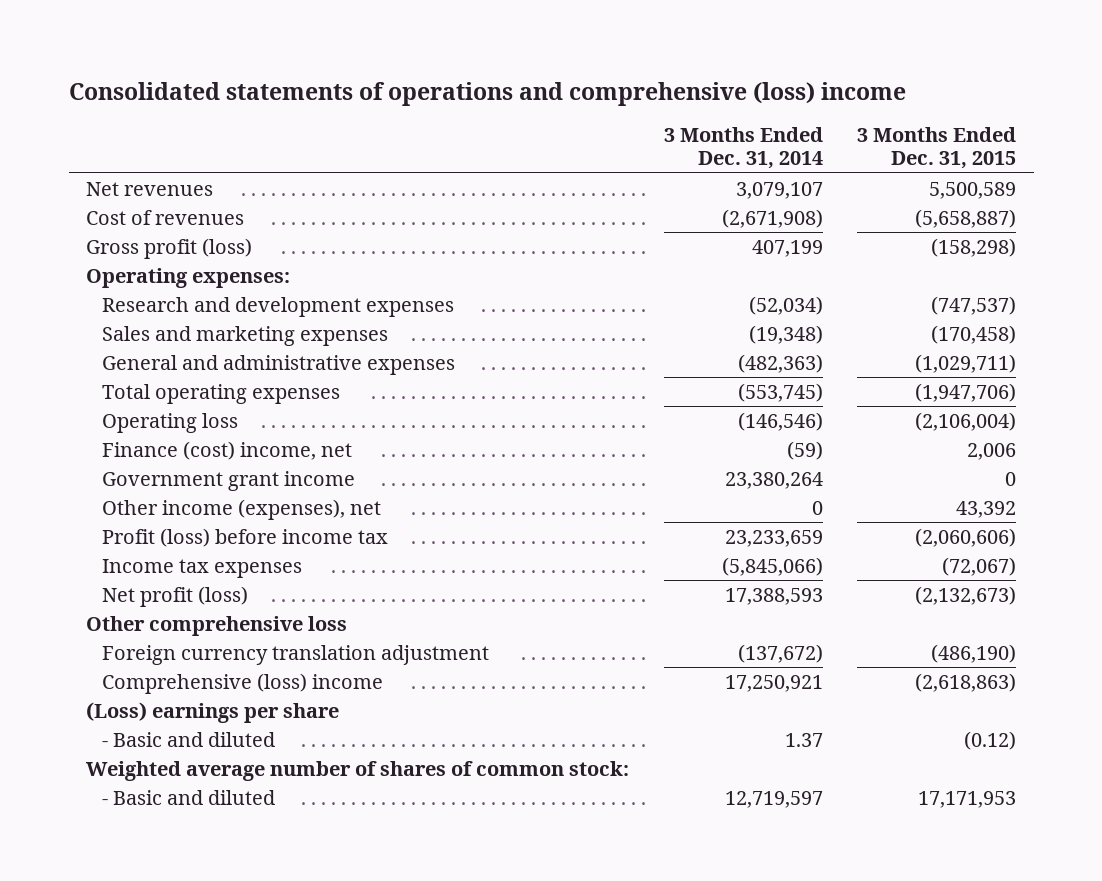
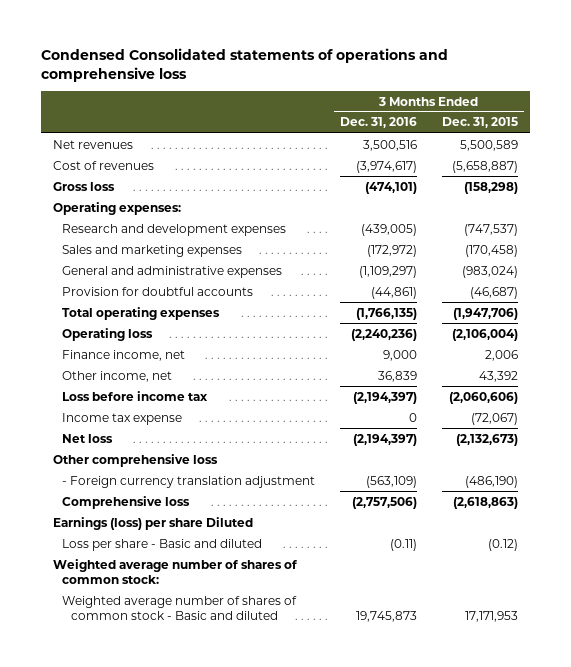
[68,82,906,107] Consolidated statements of operations and comprehensive (loss) income -> [40,47,448,82] Condensed Consolidated statements of operations and comprehensive loss
[663,126,823,170] 3 Months Ended Dec. 31, 2014 -> none
none -> [340,117,418,129] Dec. 31, 2016
[86,237,253,259] Gross profit (loss) -> [53,181,116,191] Gross loss
[915,353,1017,373] (1,029,711) -> [461,265,518,278] (983,024)
none -> [62,286,254,296] Provision for doubtful accounts
[102,470,356,491] Government grant income -> none
[102,440,353,460] Finance (cost) income, net -> [62,349,186,361] Finance income, net
[102,498,382,520] Other income (expenses), net -> [62,370,173,382] Other income, net
[102,527,389,547] Profit (loss) before income tax -> [62,390,209,401] Loss before income tax
[102,558,303,578] Income tax expenses -> [62,412,183,425] Income tax expense
[102,585,249,607] Net profit (loss) -> [62,433,114,443] Net loss
[102,644,490,665] Foreign currency translation adjustment -> [62,475,316,488] - Foreign currency translation adjustment
[102,672,384,694] Comprehensive (loss) income -> [62,495,191,509] Comprehensive loss
[86,701,340,723] (Loss) earnings per share -> [53,516,254,530] Earnings (loss) per share Diluted
[102,731,276,747] - Basic and diluted -> [62,538,263,551] Loss per share - Basic and diluted
[102,789,276,805] - Basic and diluted -> [62,595,298,620] Weighted average number of shares of common stock - Basic and diluted

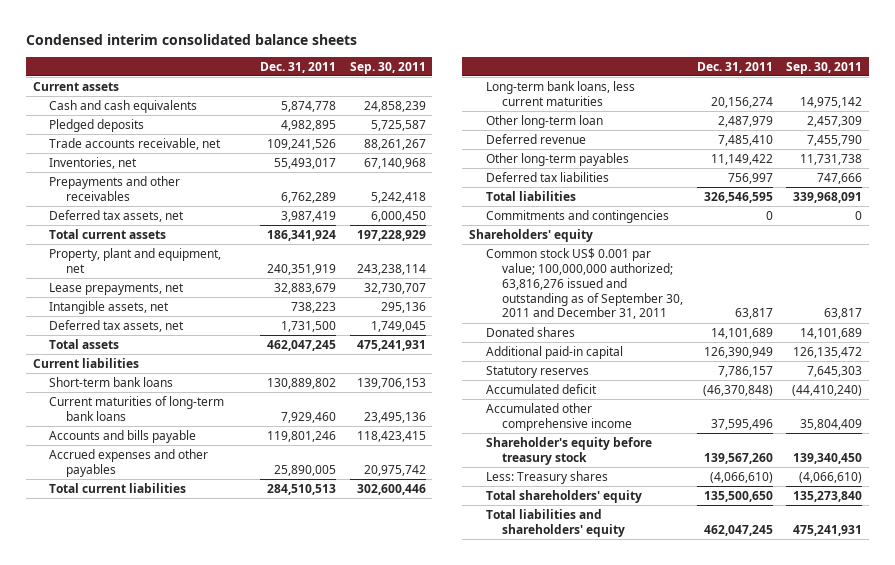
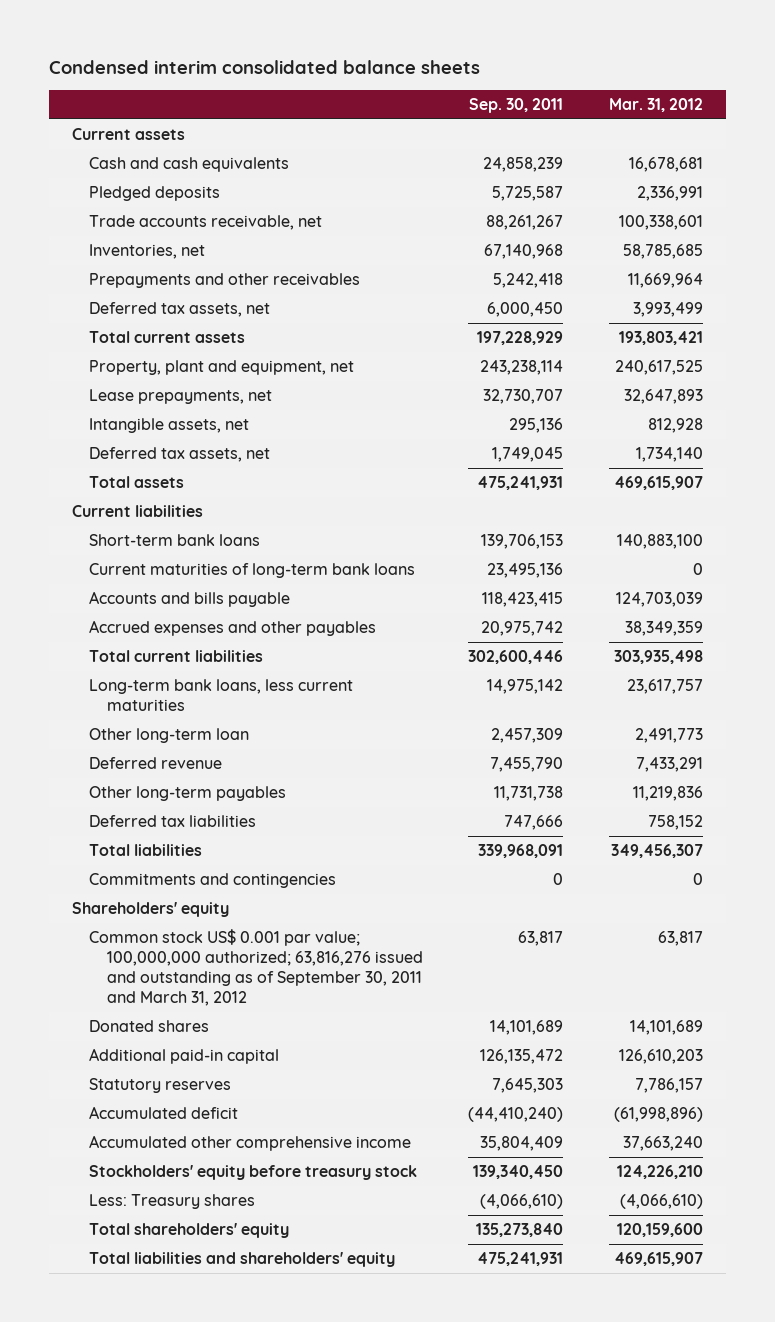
[260,61,337,73] Dec. 31, 2011 -> none
none -> [608,98,703,113] Mar. 31, 2012
[485,247,684,320] Common stock US$ 0.001 par value; 100,000,000 authorized; 63,816,276 issued and outstanding as of September 30, 2011 and December 31, 2011 -> [89,929,423,1007] Common stock US$ 0.001 par value; 100,000,000 authorized; 63,816,276 issued and outstanding as of September 30, 2011 and March 31, 2012
[485,436,652,465] Shareholder's equity before treasury stock -> [89,1165,418,1181] Stockholders' equity before treasury stock

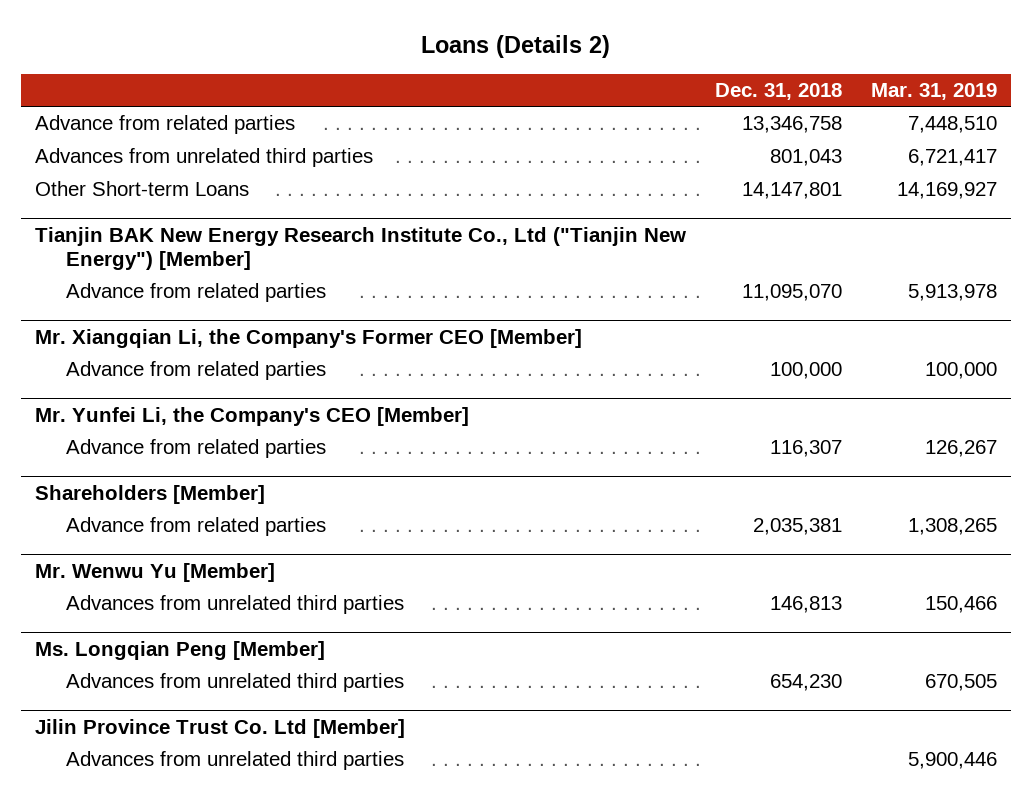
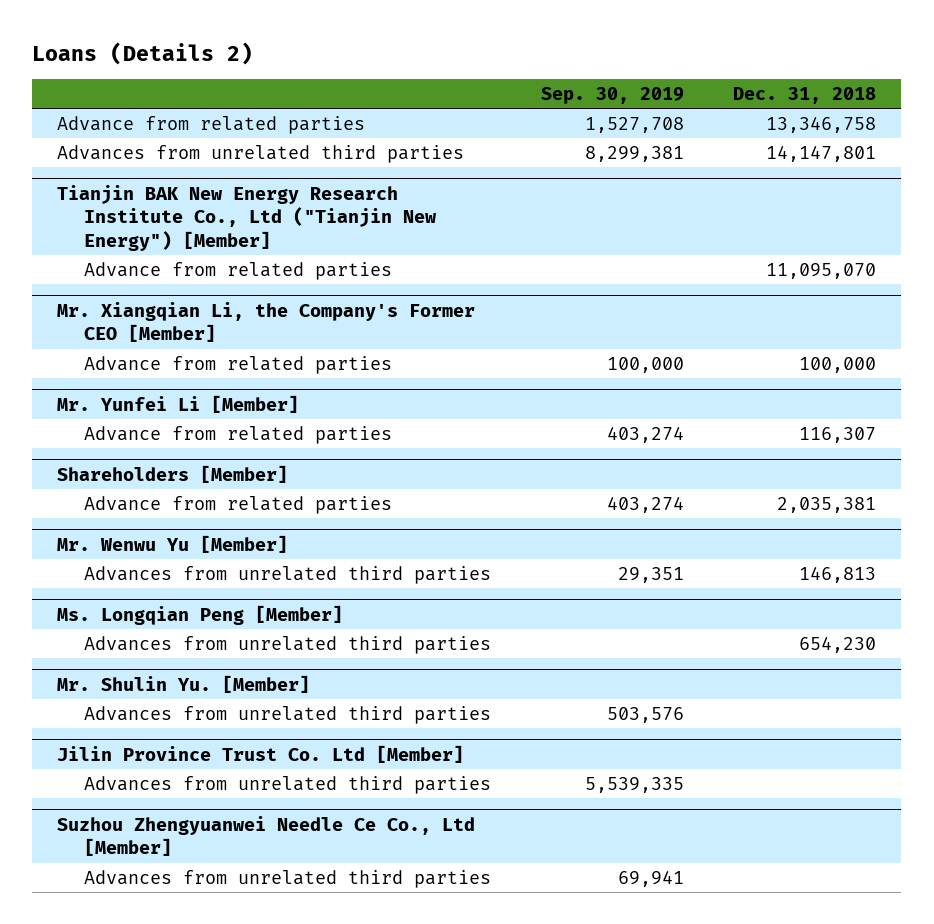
[870,83,997,101] Mar. 31, 2019 -> none
none -> [540,87,684,105] Sep. 30, 2019
[35,181,250,197] Other Short-term Loans -> none
[769,149,842,167] 801,043 -> [766,146,877,163] 14,147,801
[35,406,470,426] Mr. Yunfei Li, the Company's CEO [Member] -> [57,394,300,413] Mr. Yunfei Li [Member]
none -> [57,674,311,693] Mr. Shulin Yu. [Member]
none -> [83,706,491,725] Advances from unrelated third parties
none -> [57,815,476,857] Suzhou Zhengyuanwei Needle Ce Co., Ltd [Member]
none -> [83,870,491,889] Advances from unrelated third parties

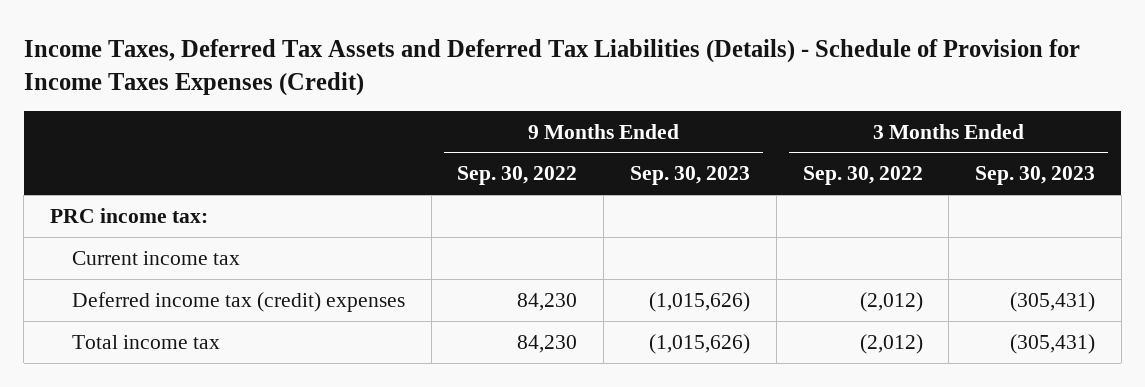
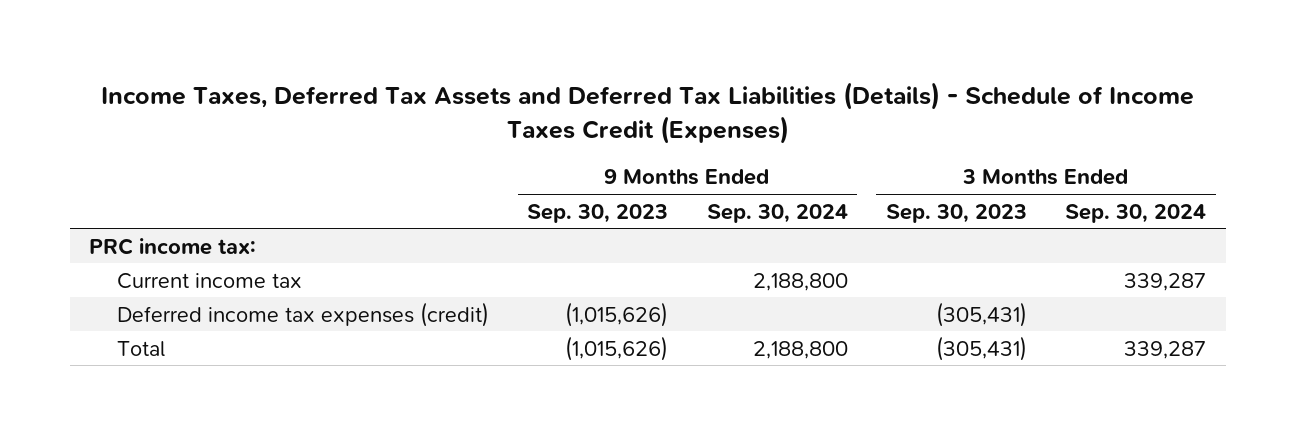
[23,38,1080,96] Income Taxes, Deferred Tax Assets and Deferred Tax Liabilities (Details) - Schedule of Provision for Income Taxes Expenses (Credit) -> [100,82,1194,145] Income Taxes, Deferred Tax Assets and Deferred Tax Liabilities (Details) - Schedule of Income Taxes Credit (Expenses)
[457,166,578,186] Sep. 30, 2022 -> none
[802,166,923,186] Sep. 30, 2022 -> none
none -> [706,203,848,223] Sep. 30, 2024
none -> [1065,203,1207,223] Sep. 30, 2024
[71,291,405,312] Deferred income tax (credit) expenses -> [116,301,489,327] Deferred income tax expenses (credit)
[71,334,220,349] Total income tax -> [116,340,165,357] Total

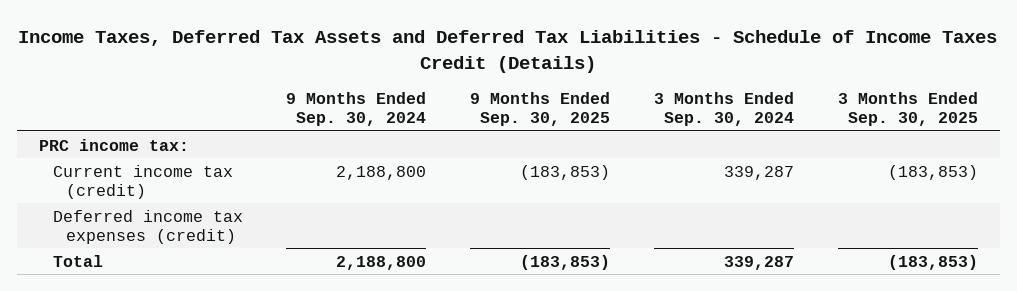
[100,82,1194,145] Income Taxes, Deferred Tax Assets and Deferred Tax Liabilities (Details) - Schedule of Income Taxes Credit (Expenses) -> [18,29,998,73] Income Taxes, Deferred Tax Assets and Deferred Tax Liabilities - Schedule of Income Taxes Credit (Details)
[527,203,669,223] Sep. 30, 2023 -> none
[886,203,1028,223] Sep. 30, 2023 -> none
none -> [470,92,611,127] 9 Months Ended Sep. 30, 2025
none -> [837,92,978,127] 3 Months Ended Sep. 30, 2025
[116,272,302,289] Current income tax -> [52,164,233,199] Current income tax (credit)

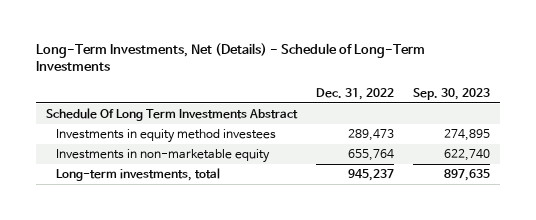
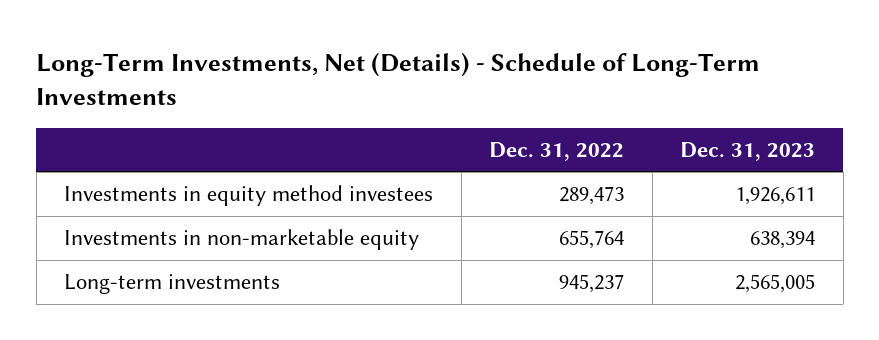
[413,87,491,100] Sep. 30, 2023 -> none
none -> [680,141,816,161] Dec. 31, 2023
[45,108,298,122] Schedule Of Long Term Investments Abstract -> none
[55,168,220,182] Long-term investments, total -> [64,274,281,295] Long-term investments

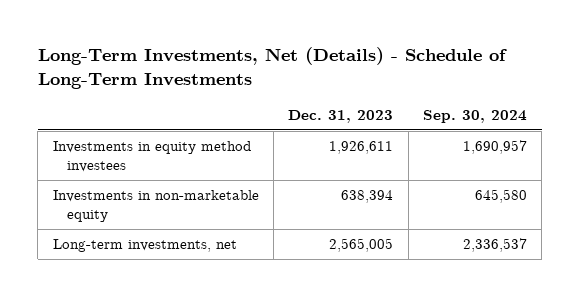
[489,141,625,161] Dec. 31, 2022 -> none
none -> [422,110,527,124] Sep. 30, 2024
[64,274,281,295] Long-term investments -> [52,239,237,253] Long-term investments, net

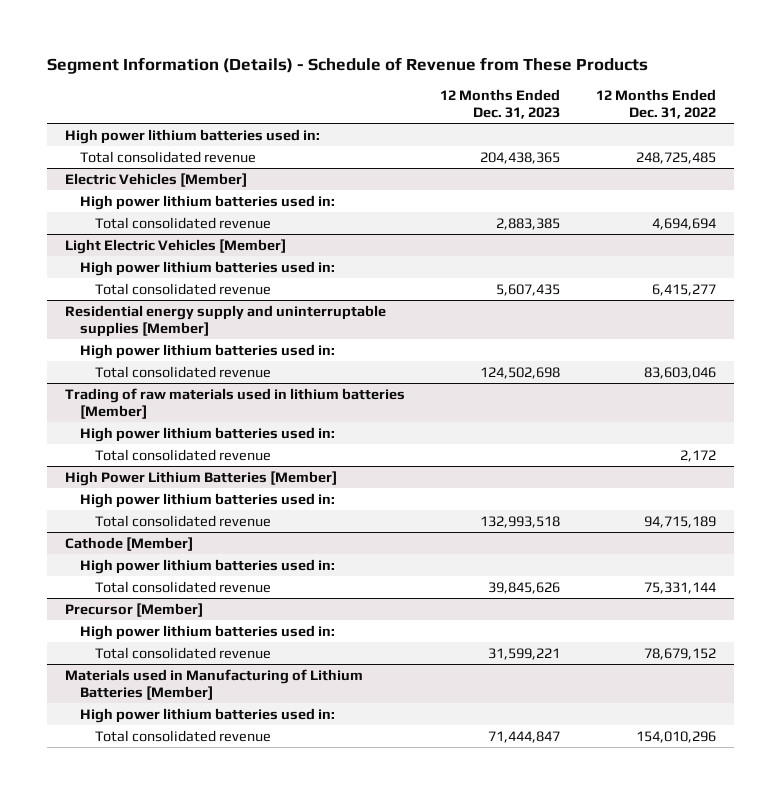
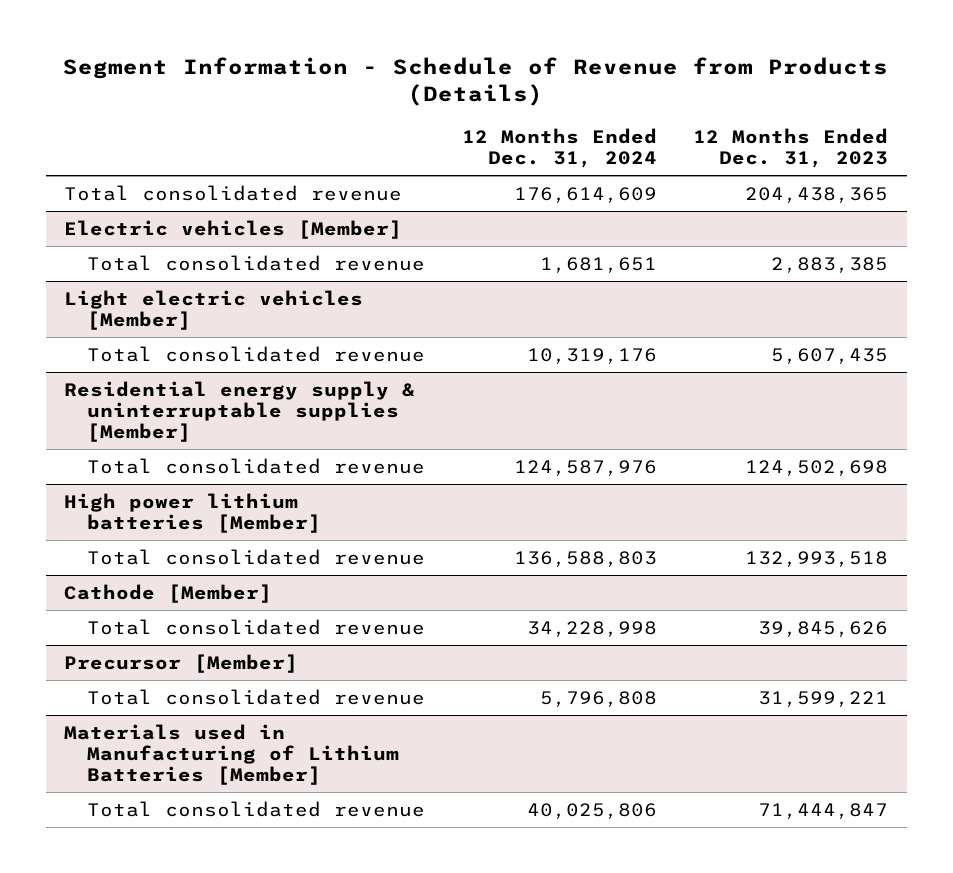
[47,56,649,74] Segment Information (Details) - Schedule of Revenue from These Products -> [63,56,889,107] Segment Information - Schedule of Revenue from Products (Details)
[595,89,716,120] 12 Months Ended Dec. 31, 2022 -> none
none -> [461,127,657,168] 12 Months Ended Dec. 31, 2024
[64,128,320,144] High power lithium batteries used in: -> none
[79,194,335,210] High power lithium batteries used in: -> none
[64,172,247,187] Electric Vehicles [Member] -> [64,219,403,239] Electric vehicles [Member]
[79,260,335,276] High power lithium batteries used in: -> none
[64,238,286,254] Light Electric Vehicles [Member] -> [64,289,364,330] Light electric vehicles [Member]
[79,343,335,359] High power lithium batteries used in: -> none
[64,304,386,337] Residential energy supply and uninterruptable supplies [Member] -> [64,380,416,442] Residential energy supply & uninterruptable supplies [Member]
[64,387,405,419] Trading of raw materials used in lithium batteries [Member] -> none
[79,426,335,442] High power lithium batteries used in: -> none
[94,448,271,461] Total consolidated revenue -> none
[79,492,335,508] High power lithium batteries used in: -> none
[64,470,337,486] High Power Lithium Batteries [Member] -> [64,492,322,533] High power lithium batteries [Member]
[79,558,335,574] High power lithium batteries used in: -> none
[79,624,335,640] High power lithium batteries used in: -> none
[79,707,335,723] High power lithium batteries used in: -> none

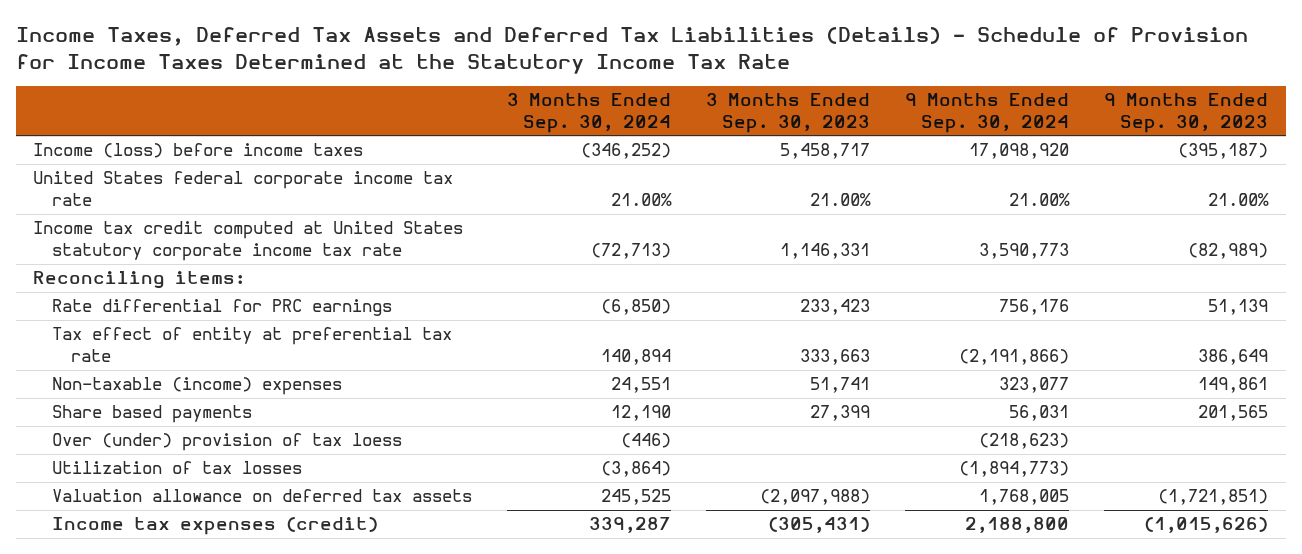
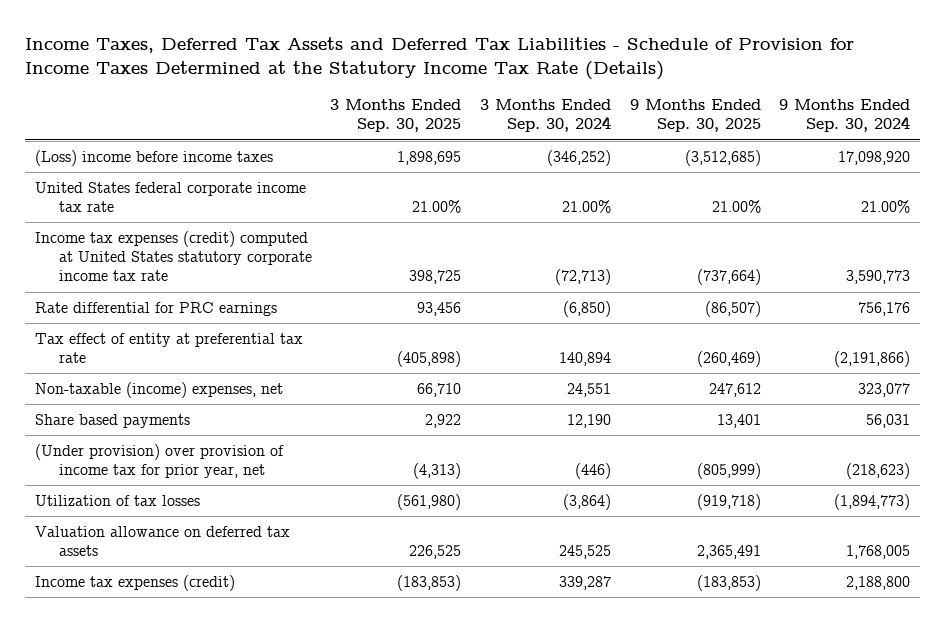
[15,27,1248,74] Income Taxes, Deferred Tax Assets and Deferred Tax Liabilities (Details) - Schedule of Provision for Income Taxes Determined at the Statutory Income Tax Rate -> [25,36,855,80] Income Taxes, Deferred Tax Assets and Deferred Tax Liabilities - Schedule of Provision for Income Taxes Determined at the Statutory Income Tax Rate (Details)
[706,92,871,133] 3 Months Ended Sep. 30, 2023 -> none
[1104,92,1269,133] 9 Months Ended Sep. 30, 2023 -> none
none -> [330,99,462,133] 3 Months Ended Sep. 30, 2025
none -> [629,99,761,133] 9 Months Ended Sep. 30, 2025
[33,143,364,159] Income (loss) before income taxes -> [34,150,273,167] (Loss) income before income taxes
[33,271,246,290] Reconciling items: -> none
[33,221,464,262] Income tax credit computed at United States statutory corporate income tax rate -> [34,231,312,282] Income tax expenses (credit) computed at United States statutory corporate income tax rate
[52,377,343,396] Non-taxable (income) expenses -> [34,382,283,399] Non-taxable (income) expenses, net
[52,433,403,452] Over (under) provision of tax loess -> [34,444,284,479] (Under provision) over provision of income tax for prior year, net

